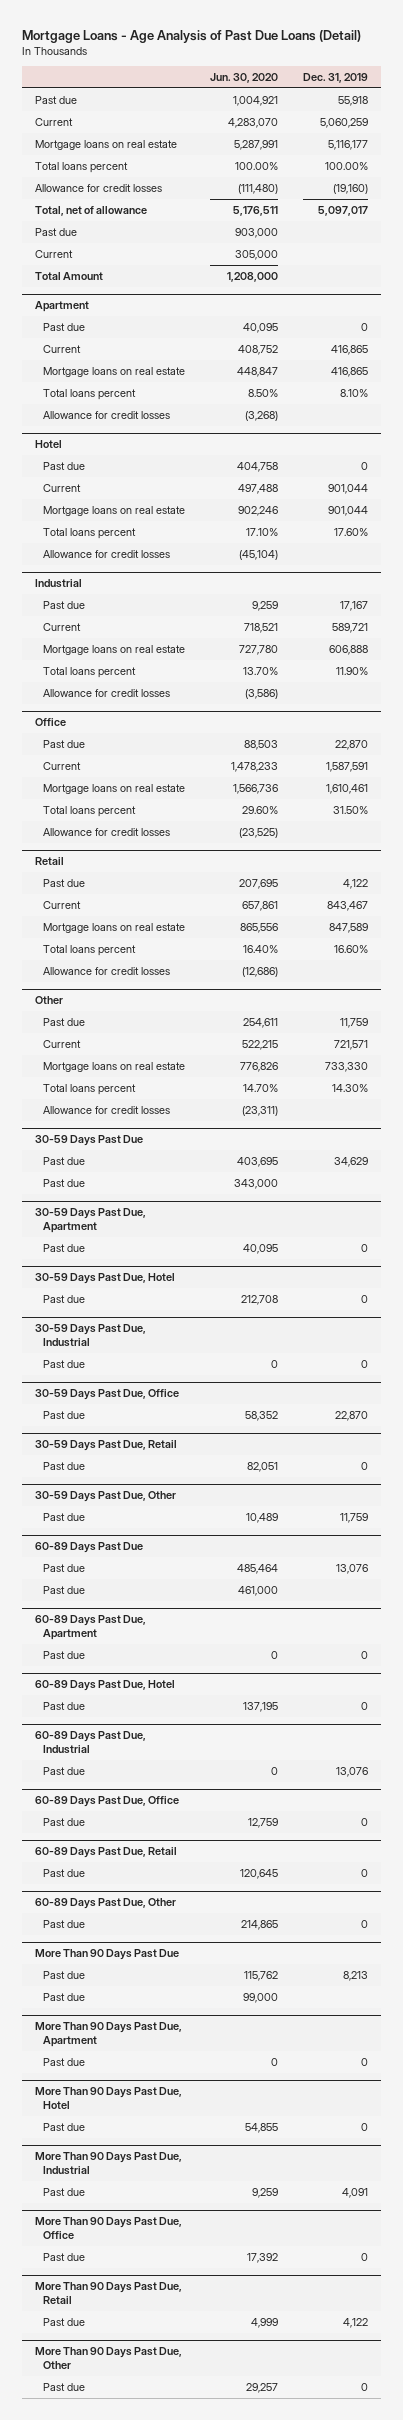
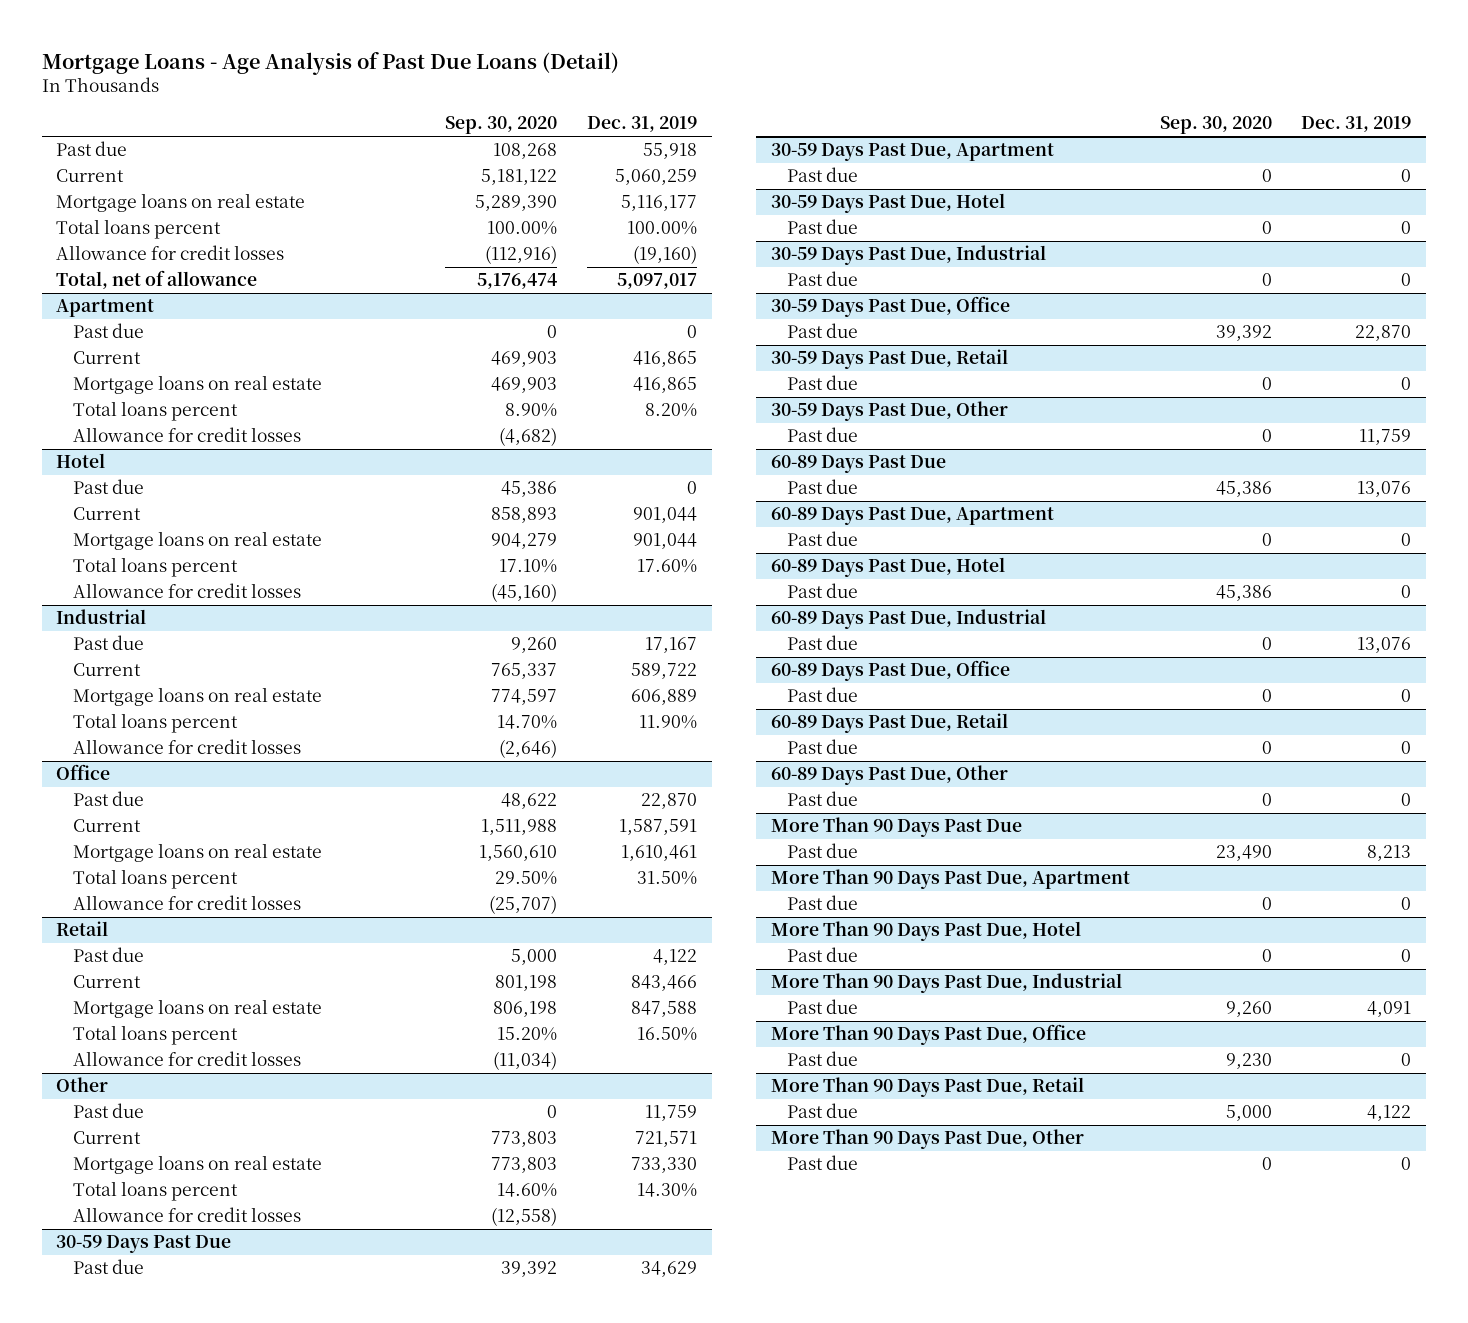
[210,72,279,83] Jun. 30, 2020 -> none
none -> [445,116,558,135] Sep. 30, 2020
[34,227,77,236] Past due -> none
[34,249,73,258] Current -> none
[34,271,103,280] Total Amount -> none
[340,388,369,397] 8.10% -> [645,403,698,418] 8.20%
[332,622,369,633] 589,721 -> [631,663,698,680] 589,722
[329,644,369,655] 606,888 -> [631,689,698,706] 606,889
[327,900,369,911] 843,467 -> [631,975,698,992] 843,466
[329,922,369,933] 847,589 -> [631,1001,698,1018] 847,588
[334,944,369,953] 16.60% -> [637,1027,698,1042] 16.50%
[43,1178,86,1187] Past due -> none
[43,1585,86,1594] Past due -> none
[43,1992,86,2001] Past due -> none

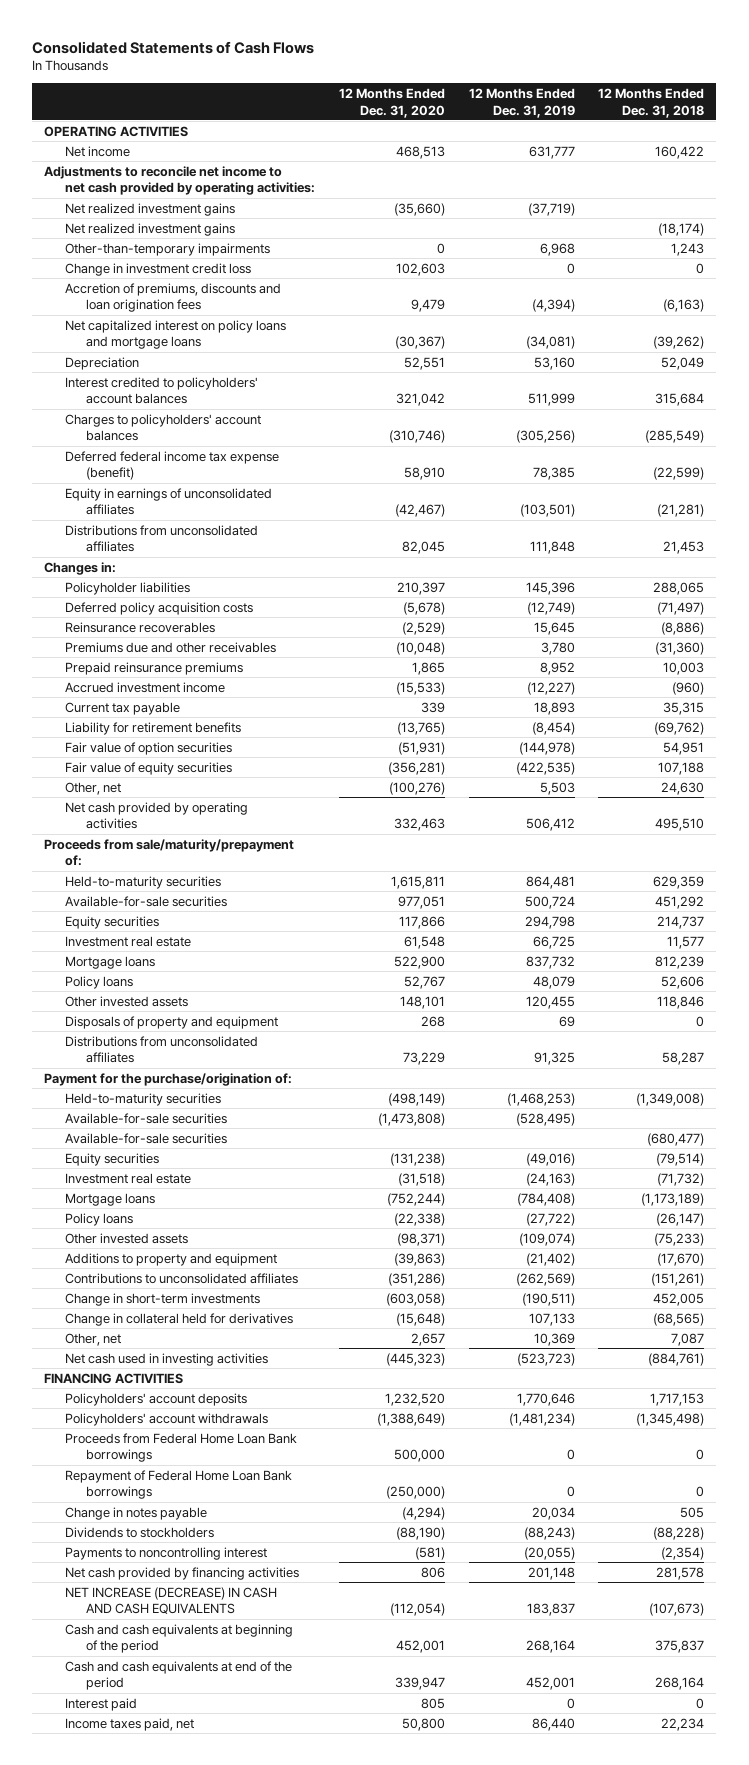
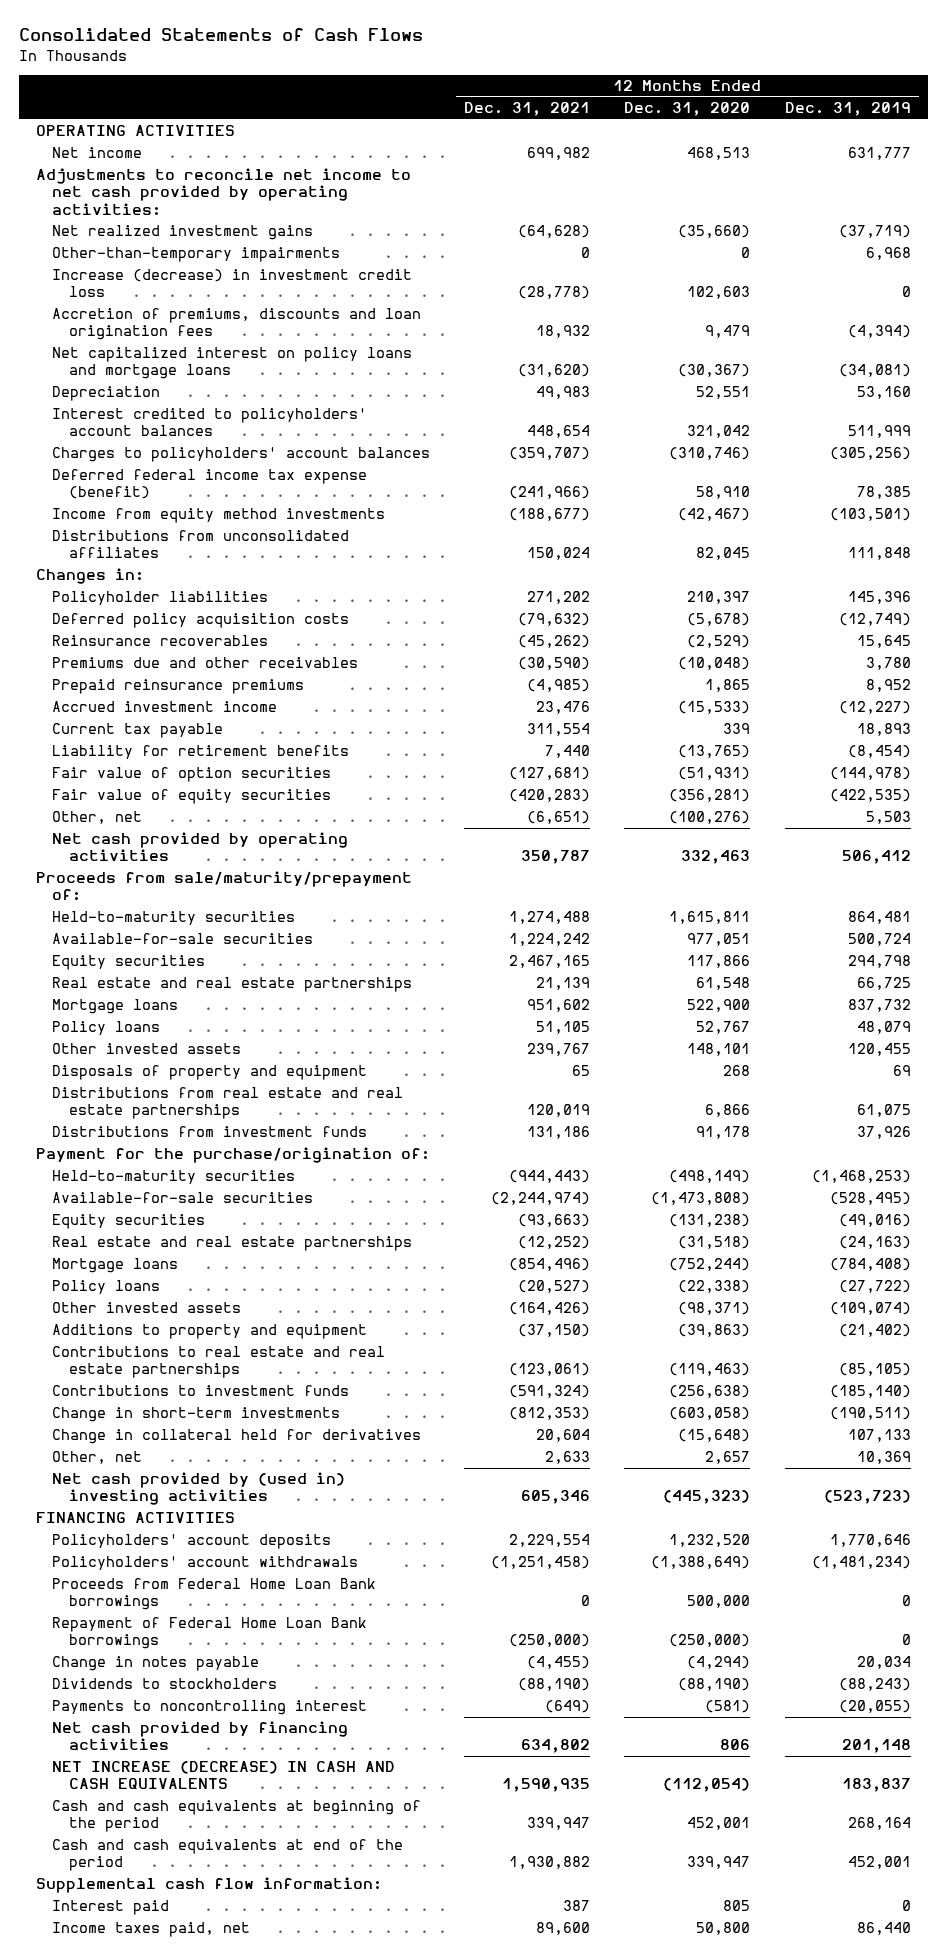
[598,87,705,118] 12 Months Ended Dec. 31, 2018 -> none
none -> [464,102,591,117] Dec. 31, 2021
[64,222,235,236] Net realized investment gains -> none
[64,262,251,276] Change in investment credit loss -> [52,269,413,298] Increase (decrease) in investment credit loss
[64,487,272,516] Equity in earnings of unconsolidated affiliates -> [52,508,386,524] Income from equity method investments
[64,935,191,947] Investment real estate -> [52,977,413,993] Real estate and real estate partnerships
none -> [52,1087,404,1120] Distributions from real estate and real estate partnerships
[64,1035,258,1064] Distributions from unconsolidated affiliates -> [52,1126,368,1138] Distributions from investment funds
[402,1052,445,1066] 73,229 -> [696,1126,751,1140] 91,178
[533,1052,575,1066] 91,325 -> [856,1126,911,1140] 37,926
[64,1132,227,1144] Available-for-sale securities -> none
[64,1172,191,1184] Investment real estate -> [52,1236,413,1252] Real estate and real estate partnerships
none -> [52,1346,386,1379] Contributions to real estate and real estate partnerships
[64,1272,298,1284] Contributions to unconsolidated affiliates -> [52,1385,350,1397] Contributions to investment funds
[387,1272,445,1286] (351,286) -> [669,1385,751,1399] (256,638)
[515,1272,575,1286] (262,569) -> [829,1385,911,1399] (185,140)
[64,1352,268,1366] Net cash used in investing activities -> [52,1472,346,1506] Net cash provided by (used in) investing activities
none -> [35,1877,382,1894] Supplemental cash flow information:

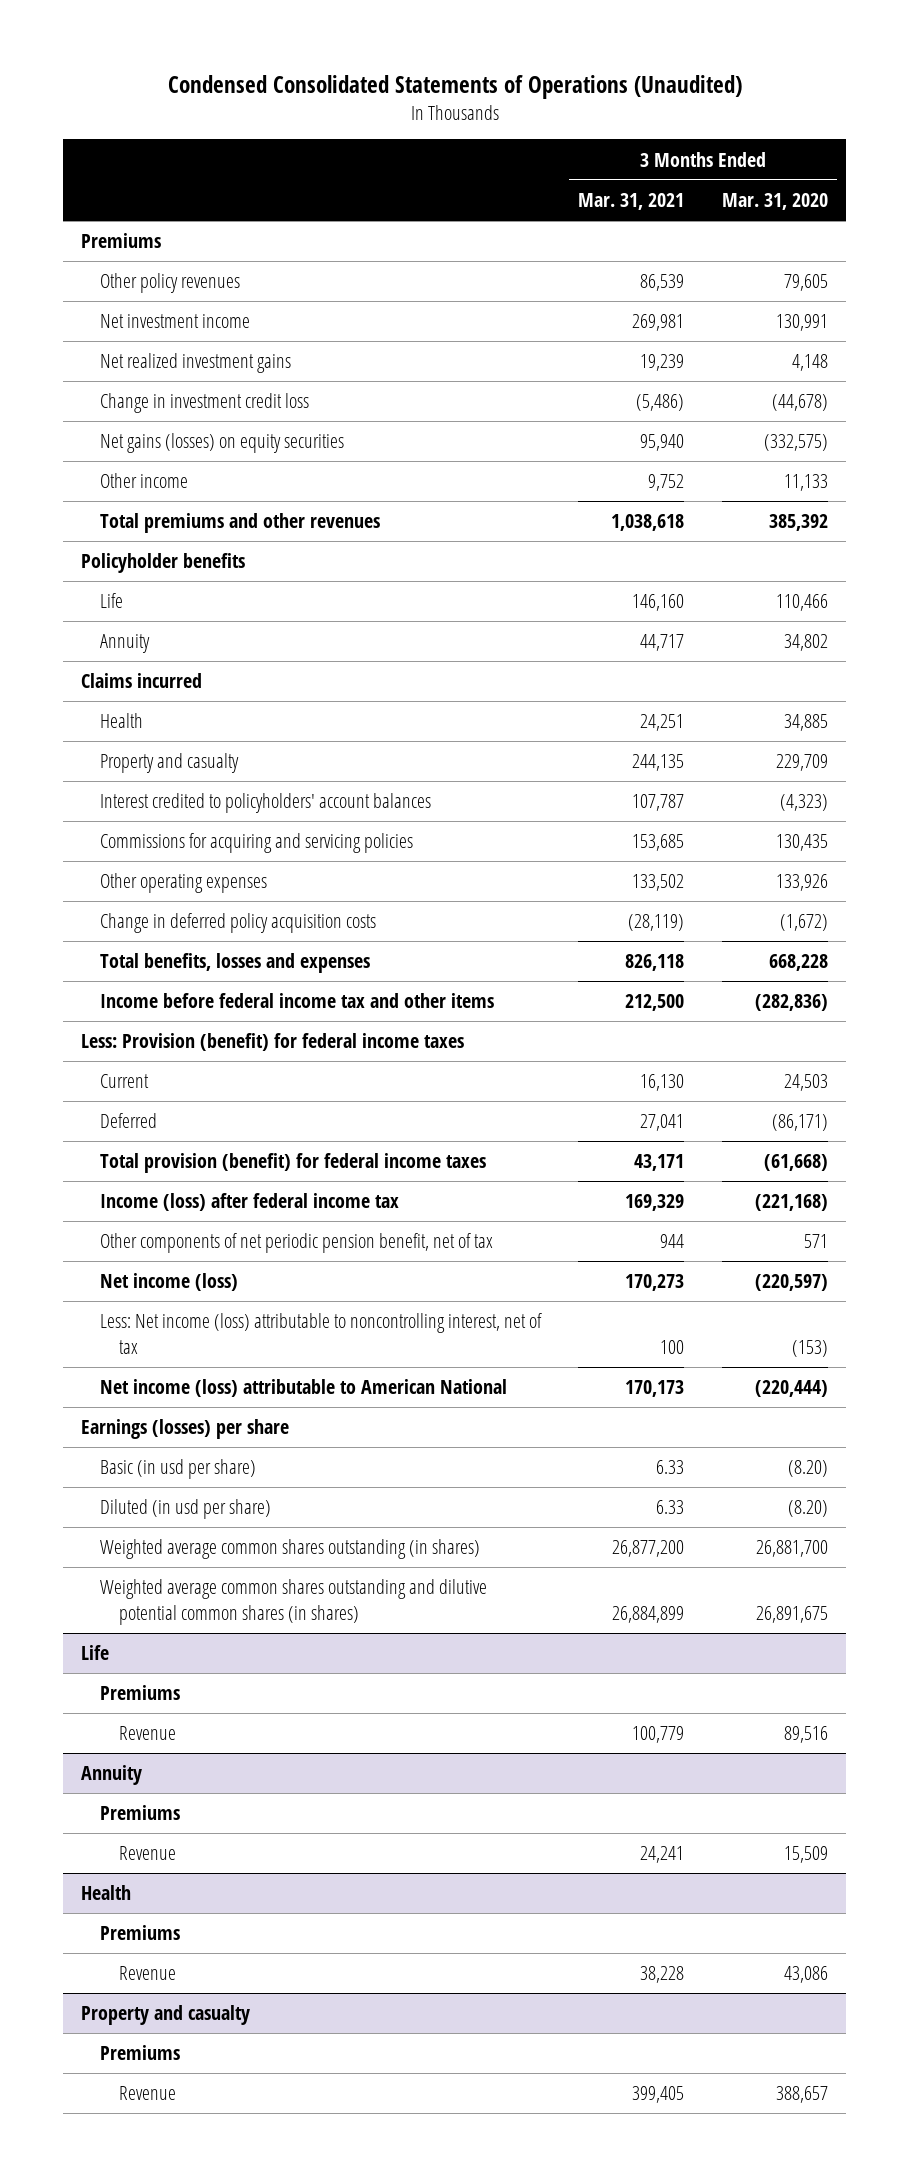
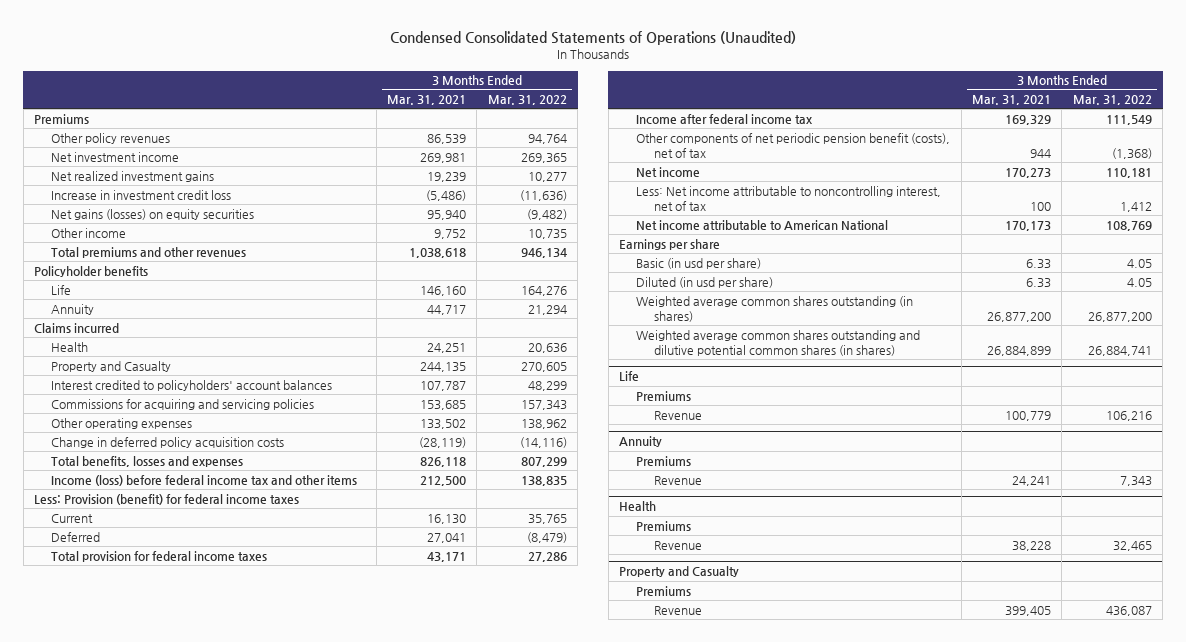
[721,192,828,210] Mar. 31, 2020 -> none
none -> [487,95,567,106] Mar. 31, 2022
[100,393,310,414] Change in investment credit loss -> [51,189,232,200] Increase in investment credit loss
[100,753,240,774] Property and casualty -> [51,360,172,372] Property and Casualty
[100,993,495,1009] Income before federal income tax and other items -> [51,474,358,486] Income (loss) before federal income tax and other items
[100,1153,487,1174] Total provision (benefit) for federal income taxes -> [51,550,268,562] Total provision for federal income taxes
[100,1193,400,1212] Income (loss) after federal income tax -> [636,113,814,124] Income after federal income tax
[100,1233,494,1254] Other components of net periodic pension benefit, net of tax -> [636,132,951,159] Other components of net periodic pension benefit (costs), net of tax
[100,1273,239,1292] Net income (loss) -> [636,166,701,177] Net income
[100,1313,543,1354] Less: Net income (loss) attributable to noncontrolling interest, net of tax -> [636,185,942,212] Less: Net income attributable to noncontrolling interest, net of tax
[100,1379,508,1398] Net income (loss) attributable to American National -> [636,219,889,230] Net income attributable to American National
[81,1419,290,1440] Earnings (losses) per share -> [618,238,720,250] Earnings per share
[81,2005,251,2026] Property and casualty -> [618,566,739,578] Property and Casualty

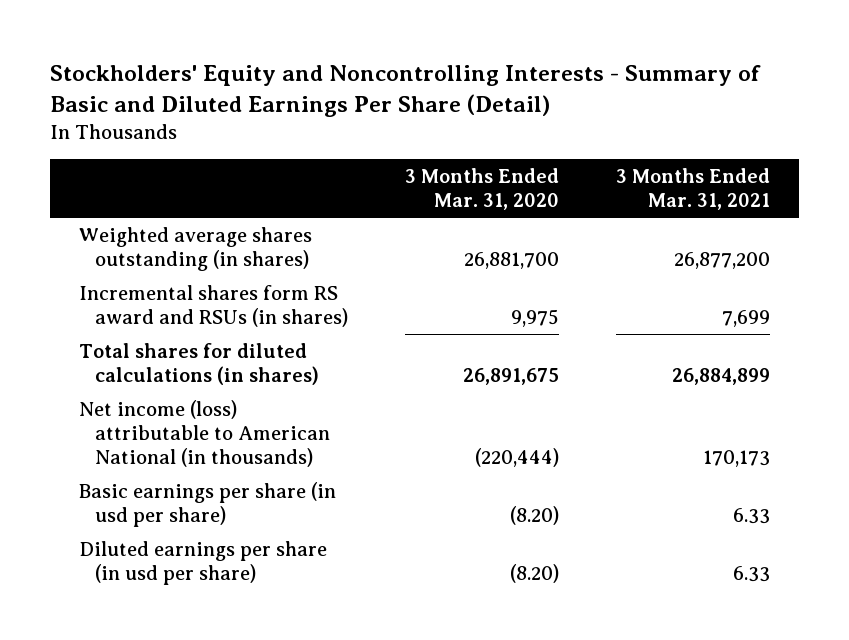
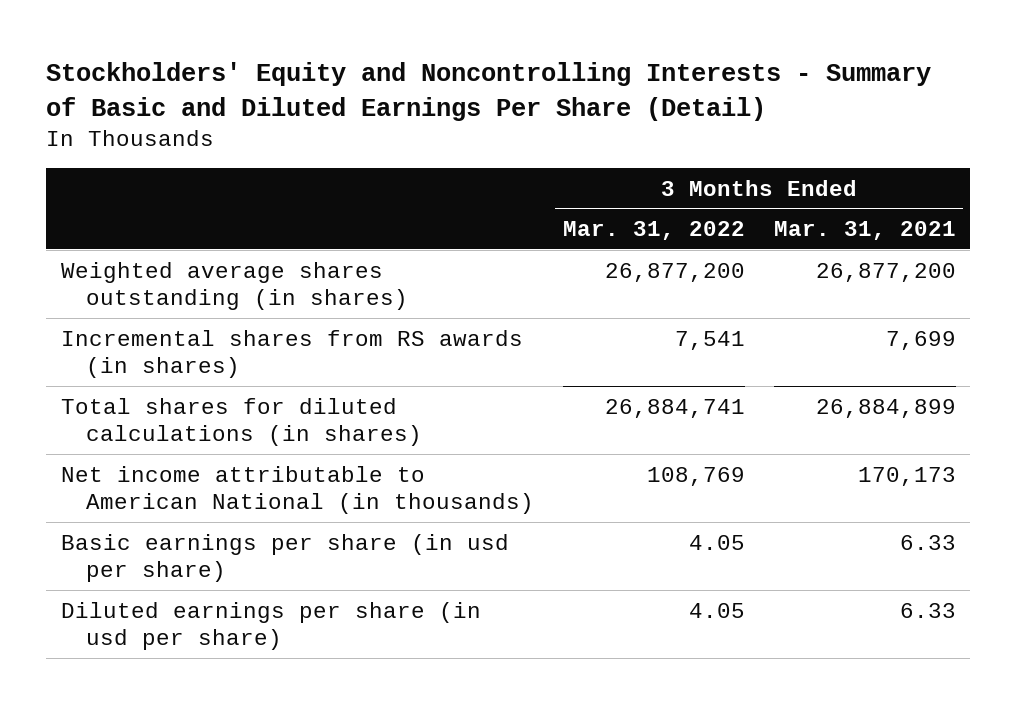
[404,168,559,211] 3 Months Ended Mar. 31, 2020 -> none
none -> [562,220,745,240] Mar. 31, 2022
[78,284,348,328] Incremental shares form RS award and RSUs (in shares) -> [60,329,523,378] Incremental shares from RS awards (in shares)
[78,399,330,468] Net income (loss) attributable to American National (in thousands) -> [60,465,534,514] Net income attributable to American National (in thousands)

